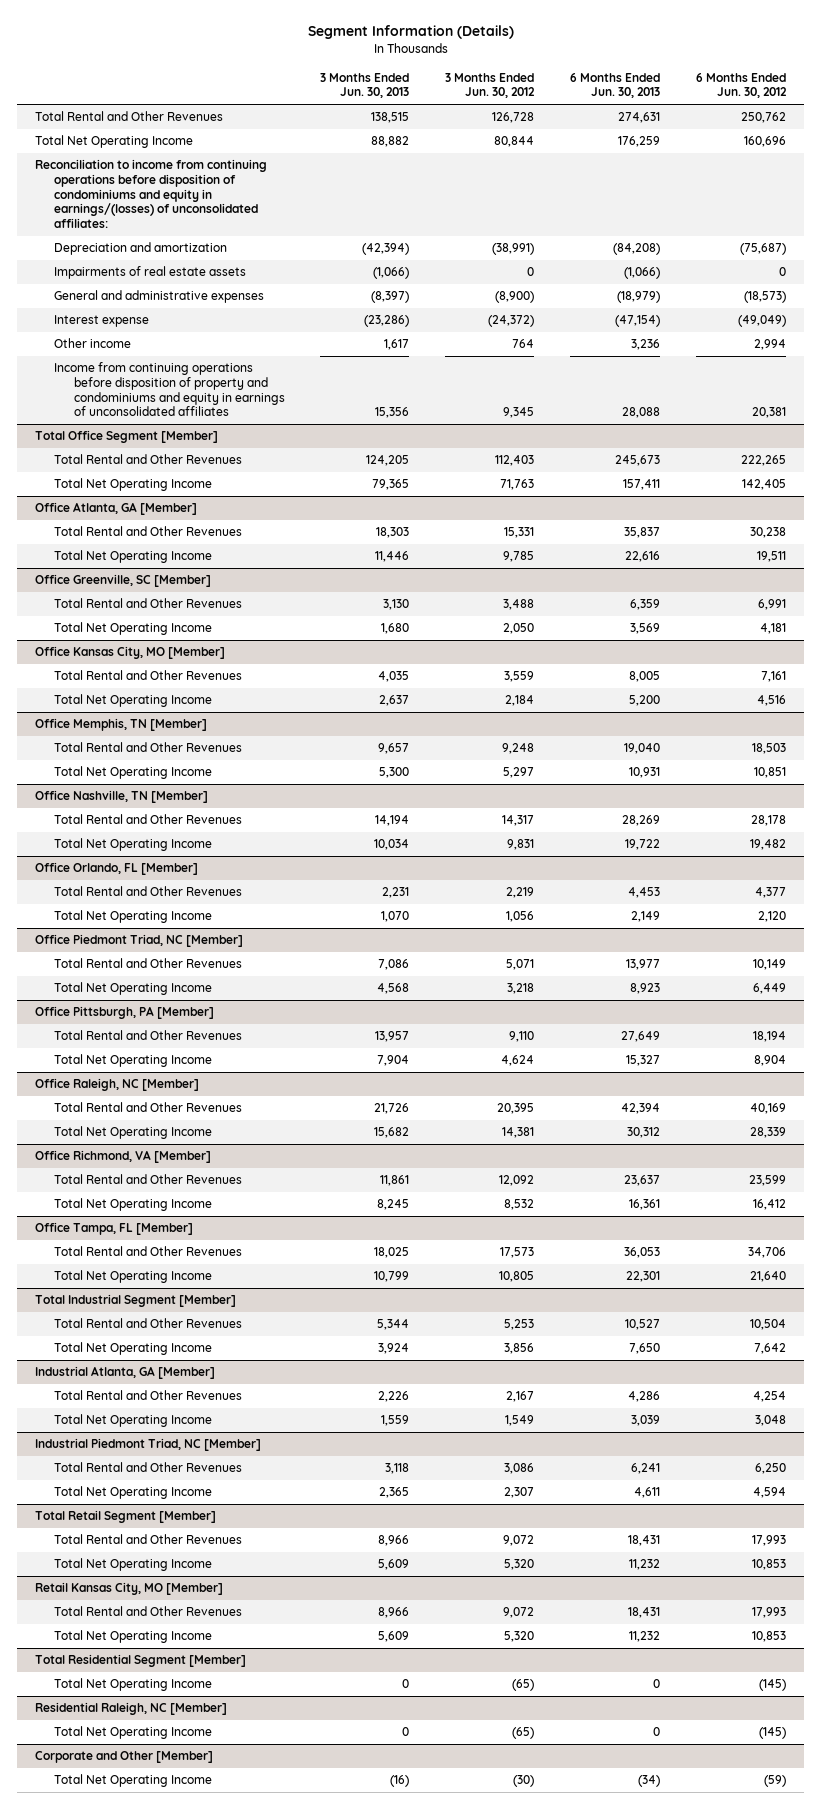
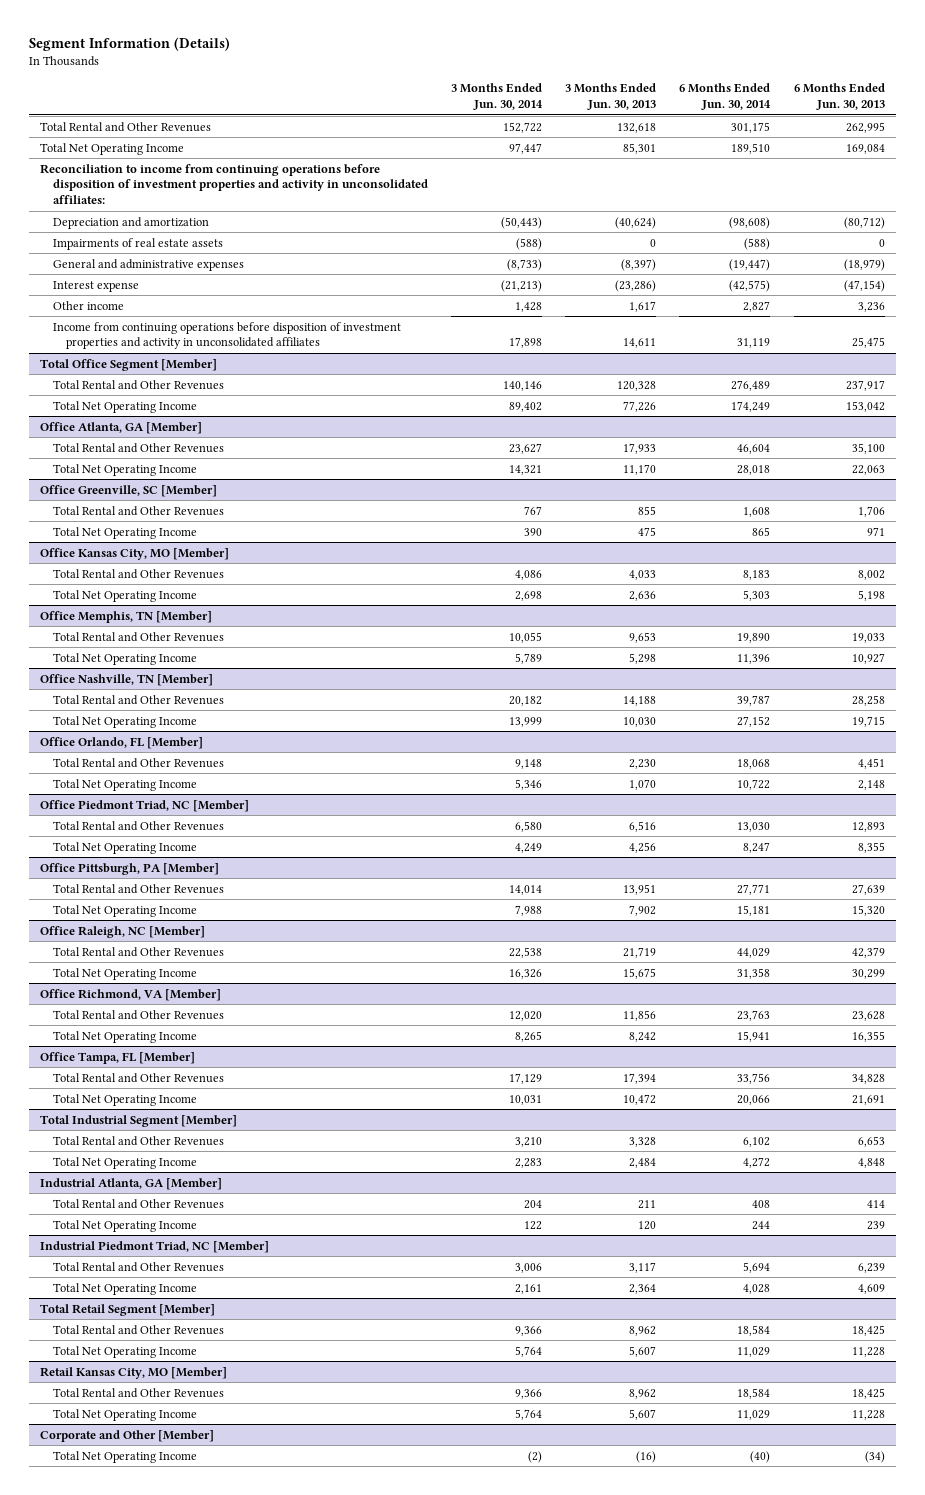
[445,72,536,99] 3 Months Ended Jun. 30, 2012 -> none
[696,72,788,99] 6 Months Ended Jun. 30, 2012 -> none
none -> [451,83,544,111] 3 Months Ended Jun. 30, 2014
none -> [679,83,772,111] 6 Months Ended Jun. 30, 2014
[371,112,410,124] 138,515 -> [617,122,657,133] 132,618
[618,112,661,124] 274,631 -> [845,121,885,133] 262,995
[371,136,410,148] 88,882 -> [623,142,657,154] 85,301
[618,136,661,148] 176,259 -> [845,143,885,154] 169,084
[35,159,268,228] Reconciliation to income from continuing operations before disposition of condominiums and equity in earnings/(losses) of unconsolidated affiliates: -> [40,163,429,205] Reconciliation to income from continuing operations before disposition of investment properties and activity in unconsolidated affiliates:
[362,243,410,256] (42,394) -> [615,216,657,229] (40,624)
[613,243,661,256] (84,208) -> [843,216,885,229] (80,712)
[373,267,410,280] (1,066) -> [650,238,657,247] 0
[624,267,661,280] (1,066) -> [878,238,885,247] 0
[54,362,285,417] Income from continuing operations before disposition of property and condominiums and equity in earnings of unconsolidated affiliates -> [53,321,402,350] Income from continuing operations before disposition of investment properties and activity in unconsolidated affiliates
[375,407,410,419] 15,356 -> [623,338,657,349] 14,611
[622,407,661,419] 28,088 -> [851,337,885,349] 25,475
[366,455,410,467] 124,205 -> [617,380,657,391] 120,328
[615,455,661,467] 245,673 -> [845,379,885,391] 237,917
[372,479,410,491] 79,365 -> [623,400,657,412] 77,226
[623,479,661,491] 157,411 -> [845,400,885,412] 153,042
[376,527,410,539] 18,303 -> [623,442,657,454] 17,933
[624,527,661,539] 35,837 -> [851,442,885,454] 35,100
[375,551,410,563] 11,446 -> [623,463,657,475] 11,170
[625,551,661,563] 22,616 -> [851,464,885,475] 22,063
[383,599,410,611] 3,130 -> [638,505,657,515] 855
[630,599,661,611] 6,359 -> [857,505,885,517] 1,706
[381,623,410,635] 1,680 -> [638,526,657,536] 475
[630,623,661,635] 3,569 -> [866,526,885,536] 971
[378,671,410,683] 4,035 -> [629,569,657,580] 4,033
[629,671,661,683] 8,005 -> [857,569,885,580] 8,002
[379,695,410,707] 2,637 -> [629,590,657,601] 2,636
[629,695,661,707] 5,200 -> [857,589,885,601] 5,198
[378,743,410,755] 9,657 -> [629,631,657,643] 9,653
[624,743,661,755] 19,040 -> [851,632,885,643] 19,033
[379,767,410,779] 5,300 -> [629,652,657,664] 5,298
[629,767,661,779] 10,931 -> [851,652,885,664] 10,927
[375,815,410,827] 14,194 -> [623,695,657,706] 14,188
[622,815,661,827] 28,269 -> [851,694,885,706] 28,258
[374,839,410,851] 10,034 -> [623,716,657,727] 10,030
[625,839,661,851] 19,722 -> [851,715,885,727] 19,715
[382,887,410,899] 2,231 -> [629,758,657,769] 2,230
[628,887,661,899] 4,453 -> [857,757,885,769] 4,451
[631,911,661,923] 2,149 -> [857,779,885,790] 2,148
[378,959,410,971] 7,086 -> [629,820,657,832] 6,516
[626,959,661,971] 13,977 -> [851,821,885,832] 12,893
[377,983,410,995] 4,568 -> [629,841,657,853] 4,256
[630,983,661,995] 8,923 -> [857,841,885,853] 8,355
[375,1031,410,1043] 13,957 -> [623,883,657,895] 13,951
[621,1031,661,1043] 27,649 -> [851,883,885,895] 27,639
[377,1055,410,1067] 7,904 -> [629,904,657,916] 7,902
[626,1055,661,1067] 15,327 -> [851,904,885,916] 15,320
[374,1103,410,1115] 21,726 -> [623,946,657,958] 21,719
[621,1103,661,1115] 42,394 -> [851,946,885,958] 42,379
[374,1127,410,1139] 15,682 -> [623,967,657,979] 15,675
[627,1127,661,1139] 30,312 -> [851,968,885,979] 30,299
[380,1175,410,1187] 11,861 -> [623,1009,657,1021] 11,856
[624,1175,661,1187] 23,637 -> [851,1010,885,1021] 23,628
[377,1199,410,1211] 8,245 -> [629,1031,657,1042] 8,242
[629,1199,661,1211] 16,361 -> [851,1030,885,1042] 16,355
[374,1247,410,1259] 18,025 -> [623,1072,657,1084] 17,394
[624,1247,661,1259] 36,053 -> [851,1073,885,1084] 34,828
[374,1271,410,1283] 10,799 -> [623,1093,657,1105] 10,472
[626,1271,661,1283] 22,301 -> [851,1094,885,1105] 21,691
[377,1319,410,1331] 5,344 -> [629,1136,657,1147] 3,328
[625,1319,661,1331] 10,527 -> [857,1135,885,1147] 6,653
[378,1343,410,1355] 3,924 -> [629,1157,657,1168] 2,484
[629,1343,661,1355] 7,650 -> [857,1157,885,1168] 4,848
[378,1391,410,1403] 2,226 -> [638,1199,657,1209] 211
[628,1391,661,1403] 4,286 -> [866,1199,885,1208] 414
[381,1415,410,1427] 1,559 -> [638,1220,657,1230] 120
[631,1415,661,1427] 3,039 -> [866,1220,885,1230] 239
[385,1463,410,1475] 3,118 -> [629,1261,657,1273] 3,117
[631,1463,661,1475] 6,241 -> [857,1262,885,1273] 6,239
[379,1487,410,1499] 2,365 -> [629,1283,657,1294] 2,364
[634,1487,661,1499] 4,611 -> [857,1283,885,1294] 4,609
[378,1535,410,1547] 8,966 -> [629,1325,657,1336] 8,962
[628,1535,661,1547] 18,431 -> [851,1324,885,1336] 18,425
[378,1559,410,1571] 5,609 -> [629,1345,657,1357] 5,607
[629,1559,661,1571] 11,232 -> [851,1346,885,1357] 11,228
[35,1654,247,1668] Total Residential Segment [Member] -> none
[54,1678,213,1692] Total Net Operating Income -> none
[35,1702,228,1716] Residential Raleigh, NC [Member] -> none
[54,1726,213,1740] Total Net Operating Income -> none
[378,1607,410,1619] 8,966 -> [629,1388,657,1399] 8,962
[628,1607,661,1619] 18,431 -> [851,1387,885,1399] 18,425
[378,1631,410,1643] 5,609 -> [629,1408,657,1420] 5,607
[629,1631,661,1643] 11,232 -> [851,1409,885,1420] 11,228

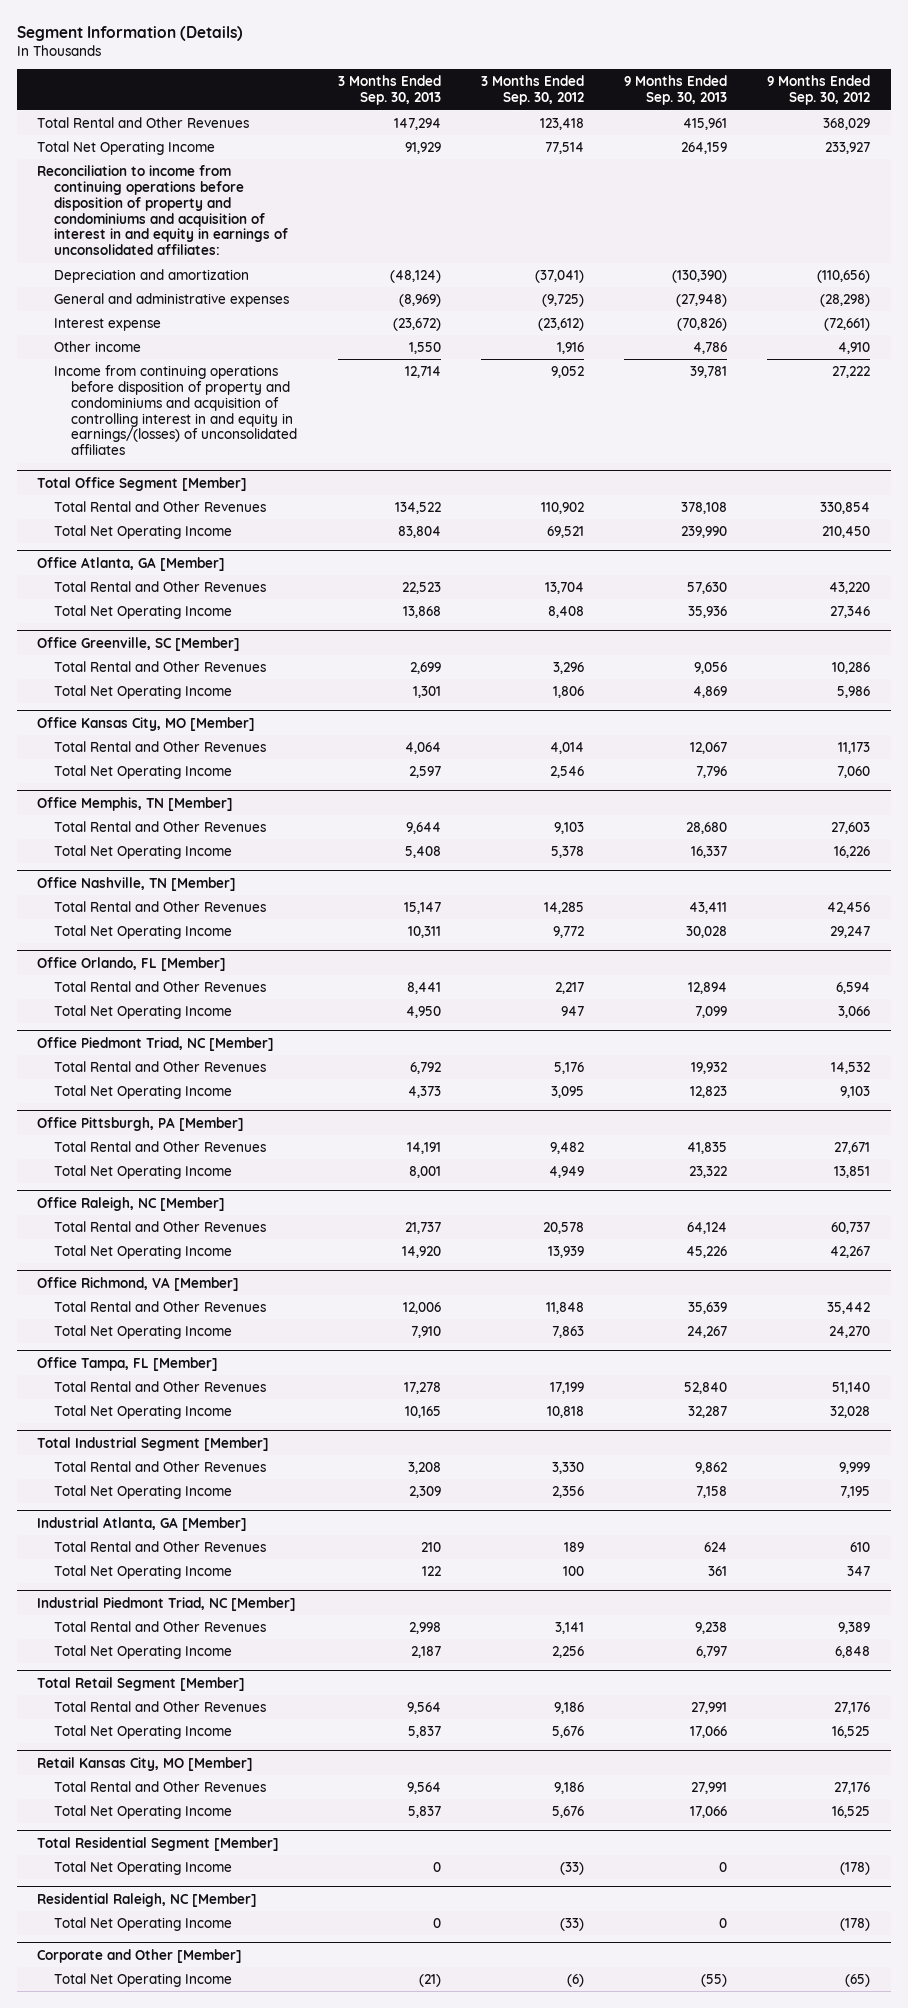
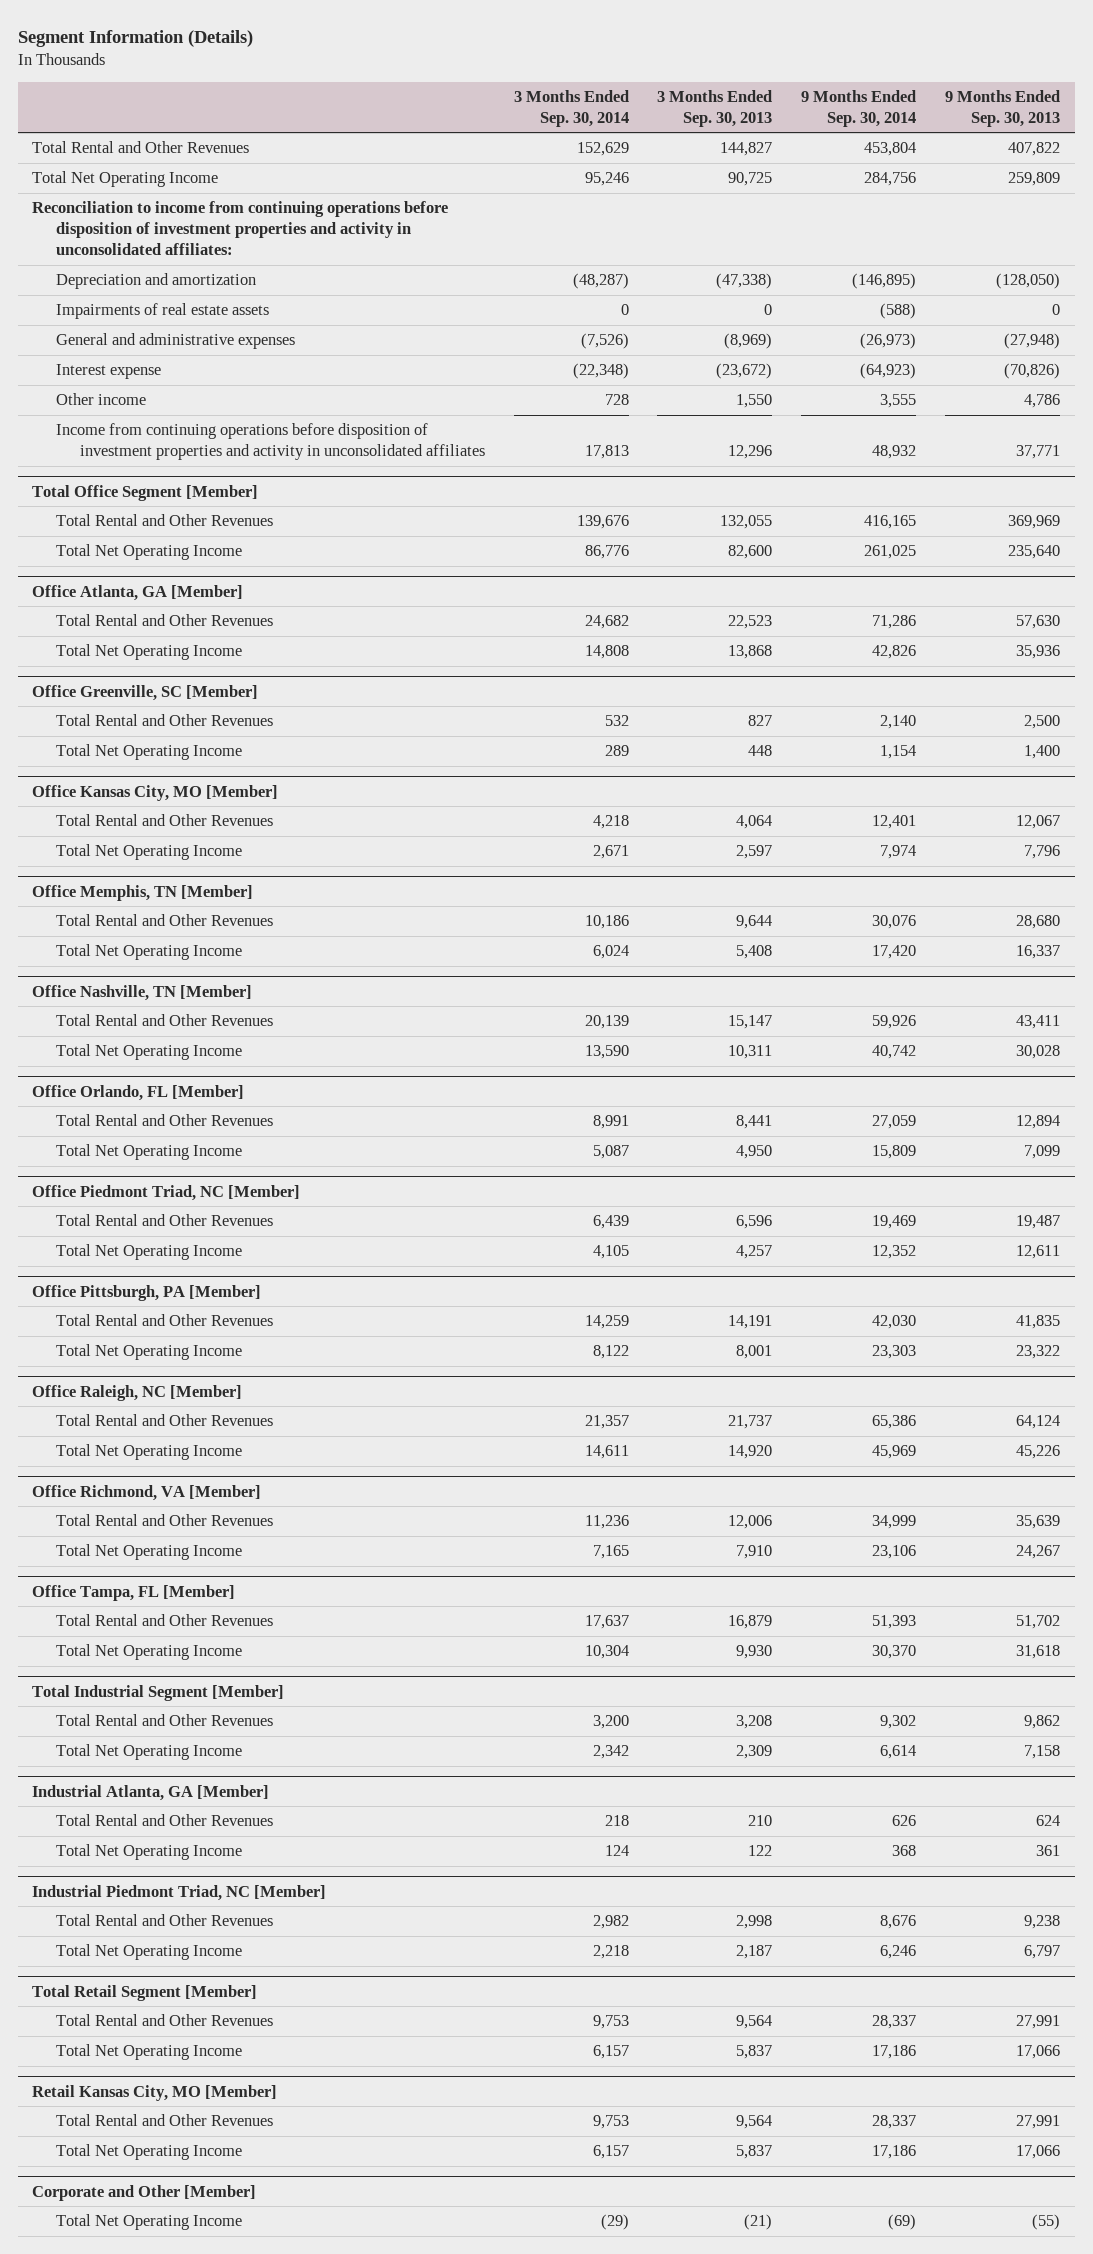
[480,75,584,106] 3 Months Ended Sep. 30, 2012 -> none
[767,75,871,106] 9 Months Ended Sep. 30, 2012 -> none
none -> [513,89,629,127] 3 Months Ended Sep. 30, 2014
none -> [801,89,917,127] 9 Months Ended Sep. 30, 2014
[393,117,441,130] 147,294 -> [720,142,773,157] 144,827
[683,117,728,130] 415,961 -> [1008,142,1061,157] 407,822
[404,141,441,154] 91,929 -> [728,172,773,187] 90,725
[681,141,728,154] 264,159 -> [1008,172,1061,187] 259,809
[37,164,289,256] Reconciliation to income from continuing operations before disposition of property and condominiums and acquisition of interest in and equity in earnings of unconsolidated affiliates: -> [32,201,449,256] Reconciliation to income from continuing operations before disposition of investment properties and activity in unconsolidated affiliates:
[389,269,441,283] (48,124) -> [716,273,773,290] (47,338)
[672,269,728,283] (130,390) -> [996,273,1061,290] (128,050)
none -> [56,303,270,320] Impairments of real estate assets
[54,364,298,456] Income from continuing operations before disposition of property and condominiums and acquisition of controlling interest in and equity in earnings/(losses) of unconsolidated affiliates -> [56,423,485,461] Income from continuing operations before disposition of investment properties and activity in unconsolidated affiliates
[404,365,441,378] 12,714 -> [728,445,773,460] 12,296
[690,365,728,378] 39,781 -> [1016,445,1061,460] 37,771
[394,501,441,514] 134,522 -> [720,515,773,530] 132,055
[681,501,728,514] 378,108 -> [1008,515,1061,530] 369,969
[397,525,441,538] 83,804 -> [728,545,773,560] 82,600
[681,525,728,538] 239,990 -> [1008,545,1061,560] 235,640
[409,661,441,674] 2,699 -> [748,715,773,727] 827
[694,661,728,674] 9,056 -> [1024,715,1061,730] 2,500
[412,685,441,698] 1,301 -> [748,745,773,757] 448
[693,685,728,698] 4,869 -> [1024,745,1061,760] 1,400
[409,1061,441,1074] 6,792 -> [736,1215,773,1230] 6,596
[691,1061,728,1074] 19,932 -> [1016,1215,1061,1230] 19,487
[407,1085,441,1098] 4,373 -> [736,1245,773,1260] 4,257
[690,1085,728,1098] 12,823 -> [1016,1245,1061,1260] 12,611
[403,1381,441,1394] 17,278 -> [728,1615,773,1630] 16,879
[684,1381,728,1394] 52,840 -> [1016,1615,1061,1630] 51,702
[404,1405,441,1418] 10,165 -> [736,1645,773,1660] 9,930
[688,1405,728,1418] 32,287 -> [1016,1645,1061,1660] 31,618
[37,1836,280,1851] Total Residential Segment [Member] -> none
[54,1860,233,1875] Total Net Operating Income -> none
[37,1892,258,1907] Residential Raleigh, NC [Member] -> none
[54,1916,233,1931] Total Net Operating Income -> none

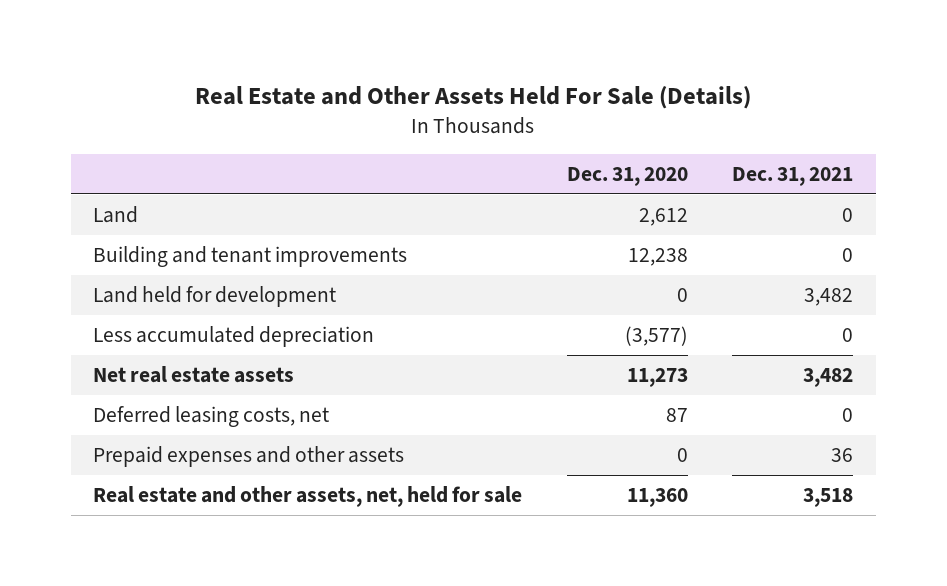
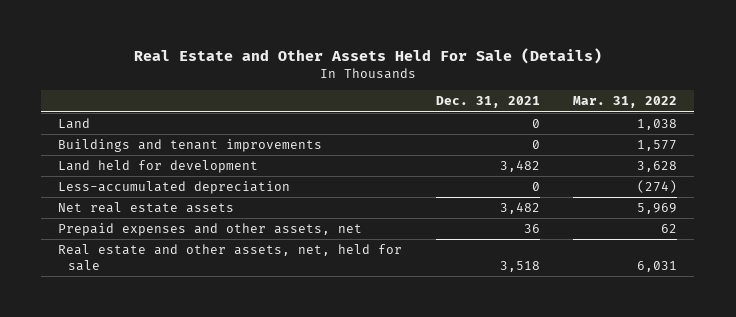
[566,167,688,187] Dec. 31, 2020 -> none
none -> [573,96,678,109] Mar. 31, 2022
[93,245,408,267] Building and tenant improvements -> [58,139,323,153] Buildings and tenant improvements
[93,325,375,347] Less accumulated depreciation -> [58,181,291,195] Less-accumulated depreciation
[93,405,330,427] Deferred leasing costs, net -> none
[93,445,405,467] Prepaid expenses and other assets -> [58,223,363,237] Prepaid expenses and other assets, net

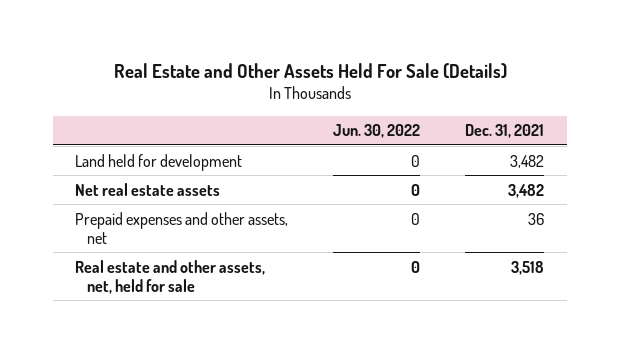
[573,96,678,109] Mar. 31, 2022 -> none
none -> [333,124,421,139] Jun. 30, 2022
[58,118,91,130] Land -> none
[58,139,323,153] Buildings and tenant improvements -> none
[58,181,291,195] Less-accumulated depreciation -> none

